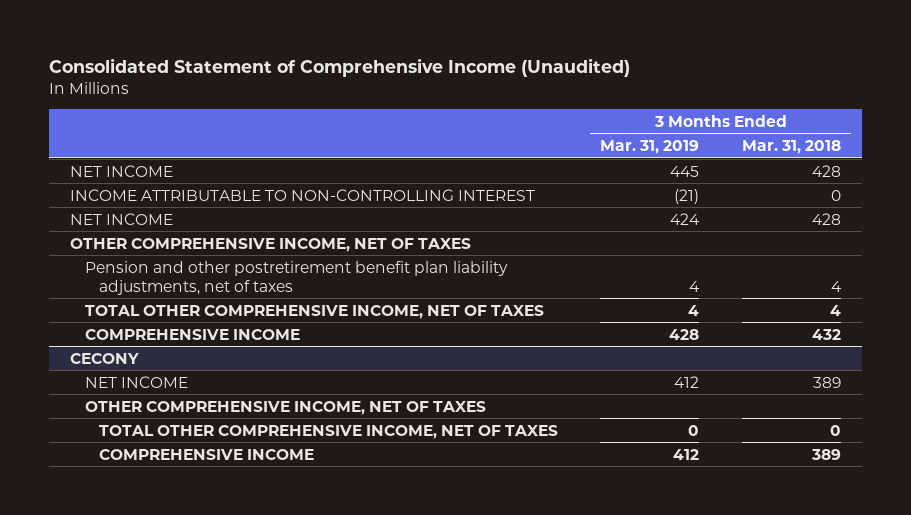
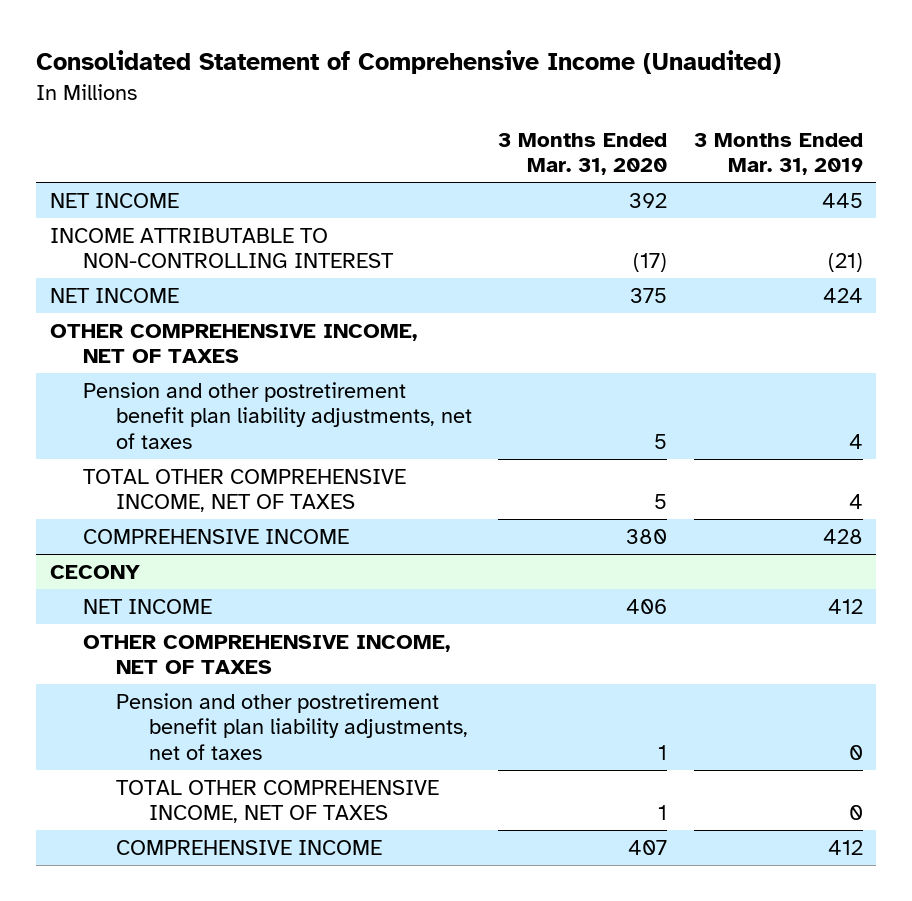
[741,139,841,154] Mar. 31, 2018 -> none
none -> [498,132,668,176] 3 Months Ended Mar. 31, 2020
none -> [115,692,468,760] Pension and other postretirement benefit plan liability adjustments, net of taxes

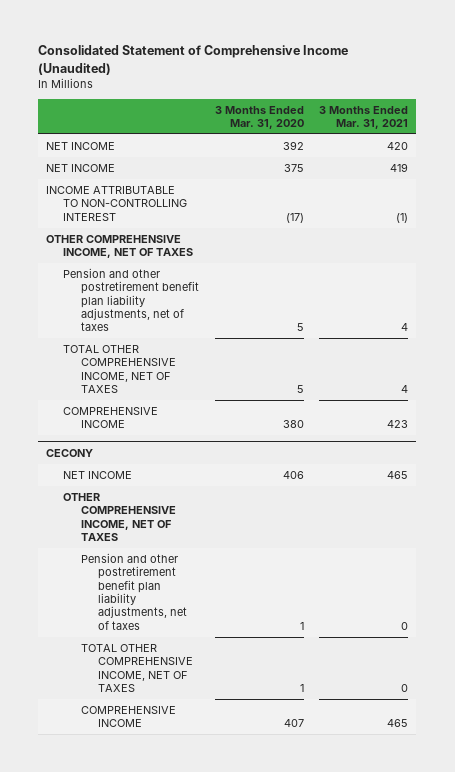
[693,132,863,176] 3 Months Ended Mar. 31, 2019 -> none
none -> [319,105,409,129] 3 Months Ended Mar. 31, 2021
[49,227,394,269] INCOME ATTRIBUTABLE TO NON-CONTROLLING INTEREST -> [46,186,188,221] INCOME ATTRIBUTABLE TO NON-CONTROLLING INTEREST

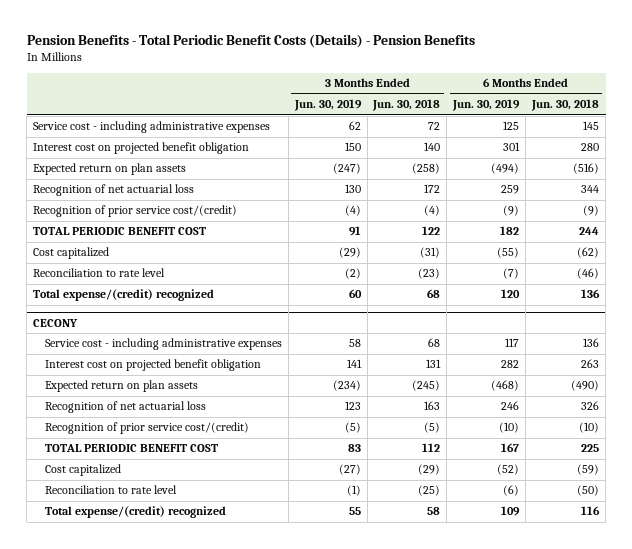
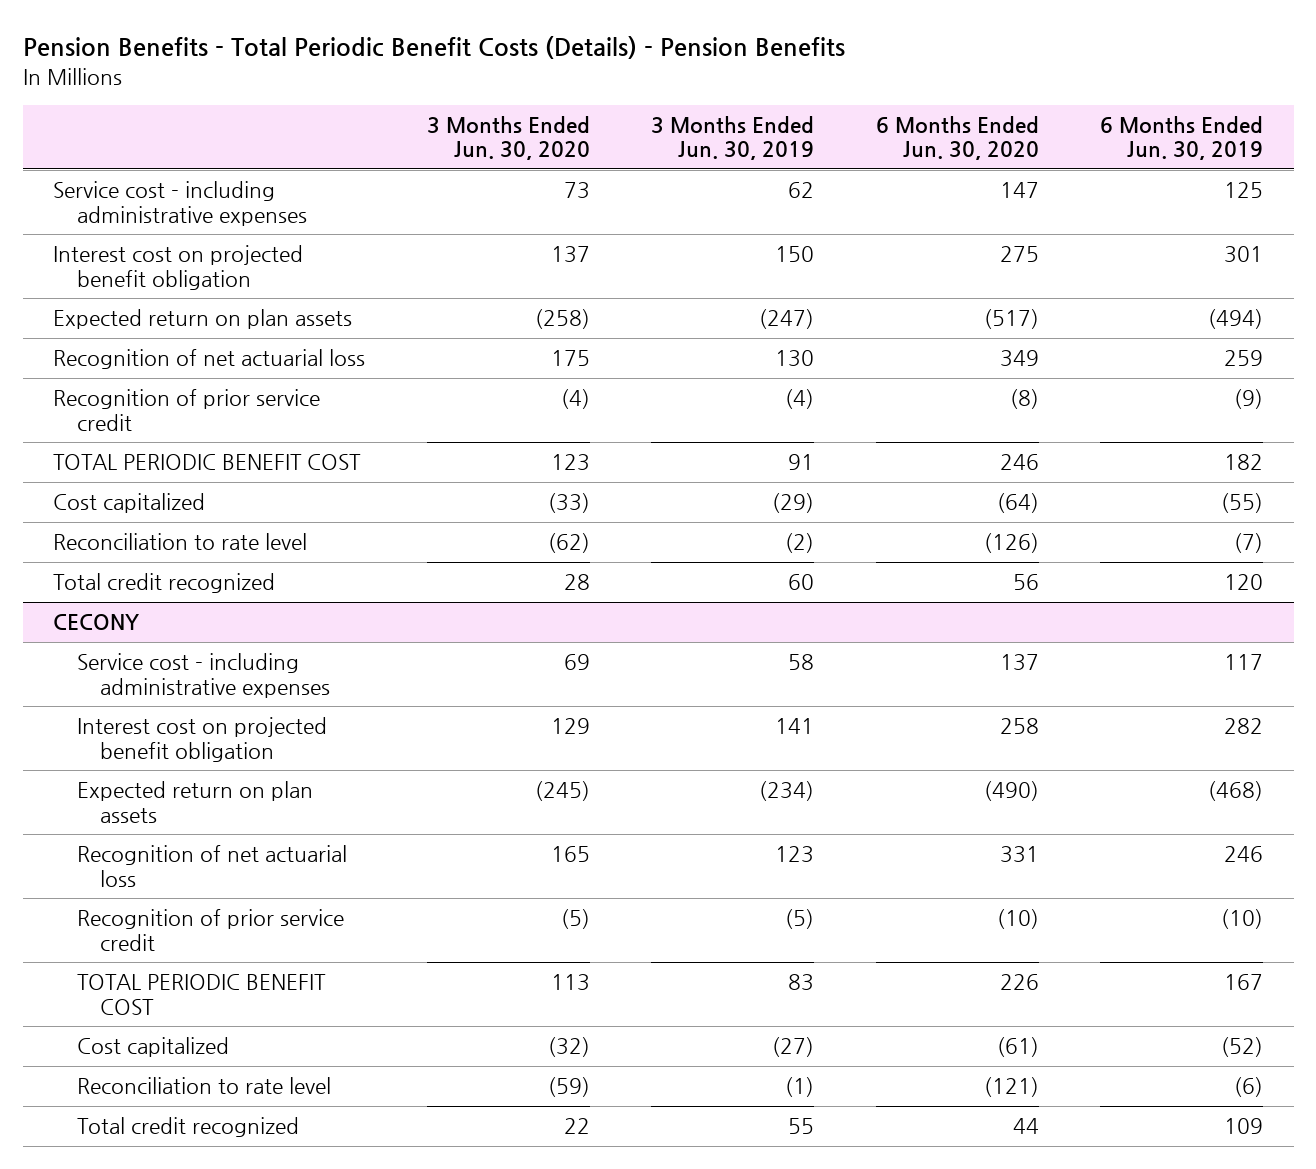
[372,99,441,112] Jun. 30, 2018 -> none
[531,99,600,112] Jun. 30, 2018 -> none
none -> [426,115,590,161] 3 Months Ended Jun. 30, 2020
none -> [875,115,1039,161] 6 Months Ended Jun. 30, 2020
[33,205,238,218] Recognition of prior service cost/(credit) -> [53,389,321,431] Recognition of prior service credit
[33,289,215,302] Total expense/(credit) recognized -> [53,573,276,594] Total credit recognized
[44,422,249,435] Recognition of prior service cost/(credit) -> [76,909,344,951] Recognition of prior service credit
[44,506,226,519] Total expense/(credit) recognized -> [76,1117,299,1138] Total credit recognized

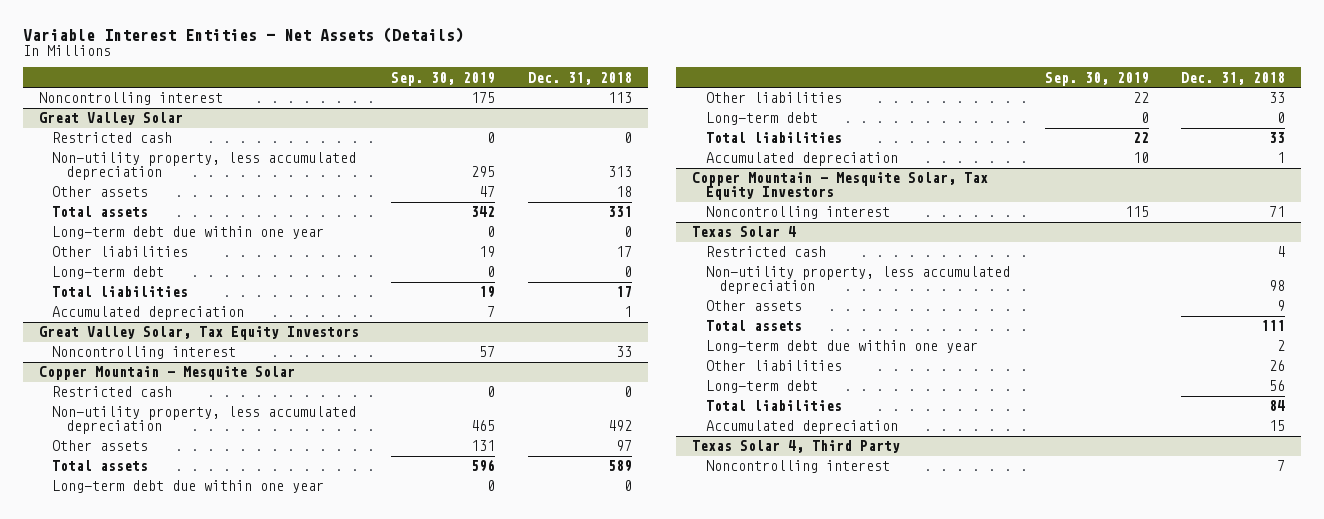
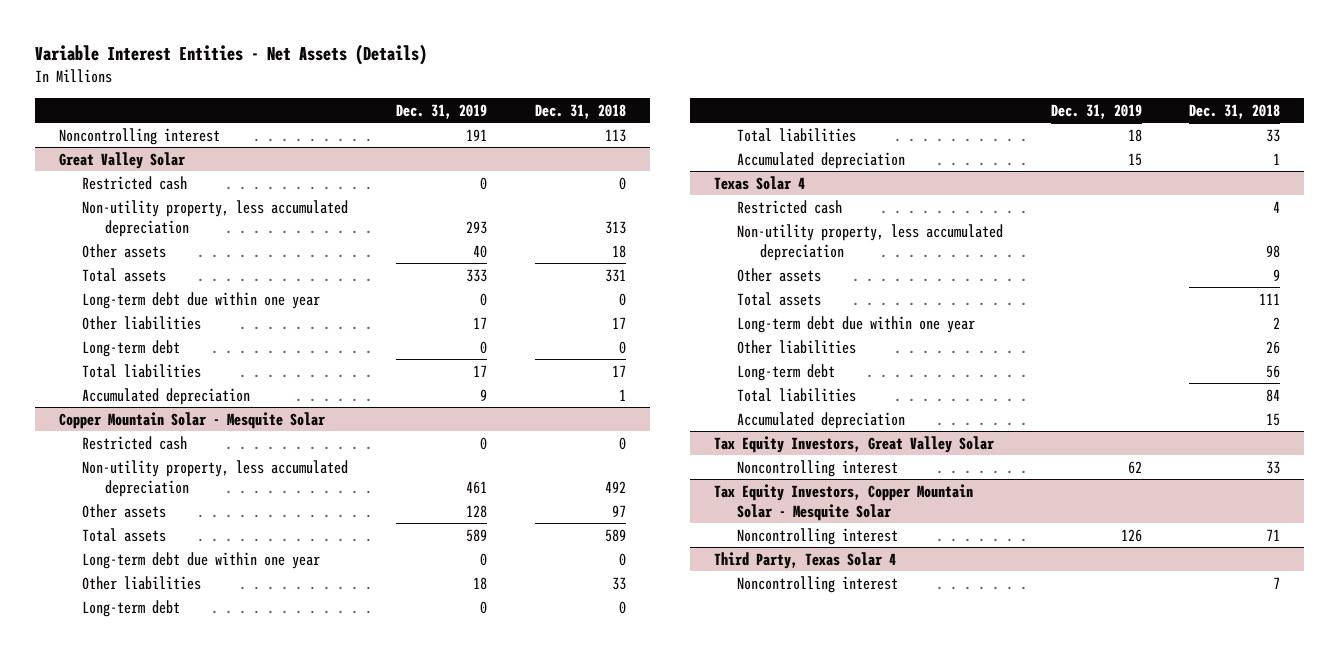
[391,71,496,86] Sep. 30, 2019 -> none
none -> [395,103,487,119] Dec. 31, 2019
[39,326,360,341] Great Valley Solar, Tax Equity Investors -> none
[52,346,237,360] Noncontrolling interest -> none
[39,366,296,381] Copper Mountain - Mesquite Solar -> [58,411,326,429] Copper Mountain Solar - Mesquite Solar
[692,172,989,201] Copper Mountain - Mesquite Solar, Tax Equity Investors -> none
[705,206,890,220] Noncontrolling interest -> none
none -> [713,435,995,453] Tax Equity Investors, Great Valley Solar
none -> [736,459,898,477] Noncontrolling interest
none -> [713,483,973,521] Tax Equity Investors, Copper Mountain Solar - Mesquite Solar
none -> [736,527,898,545] Noncontrolling interest
[692,440,901,454] Texas Solar 4, Third Party -> [713,551,896,569] Third Party, Texas Solar 4

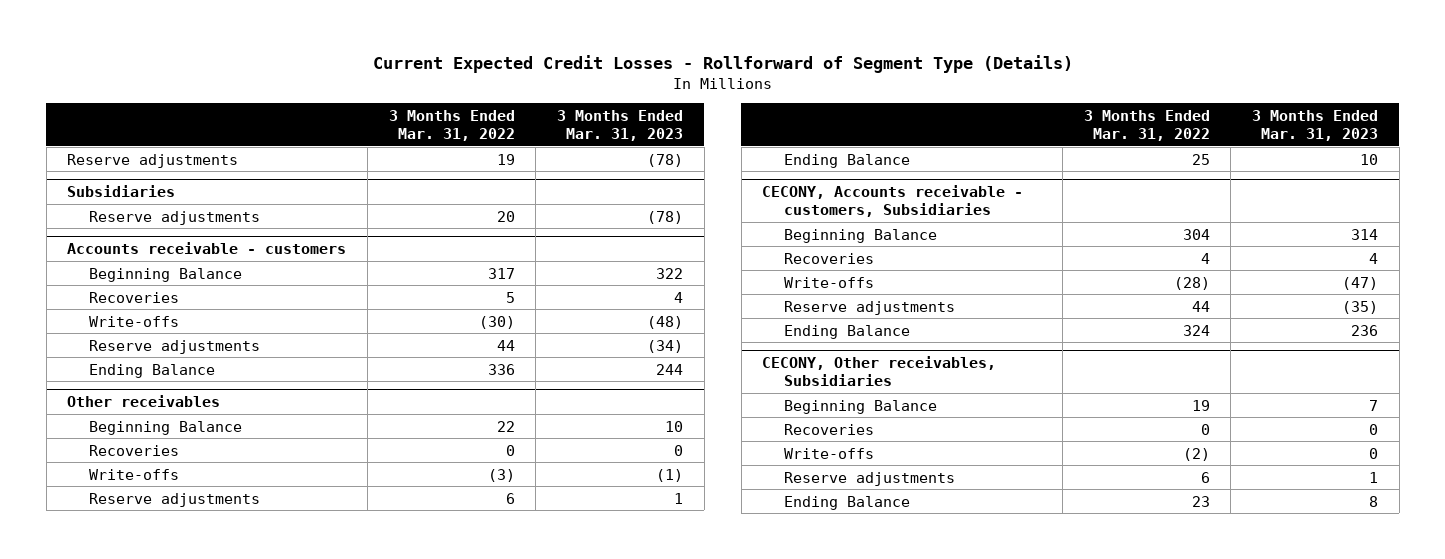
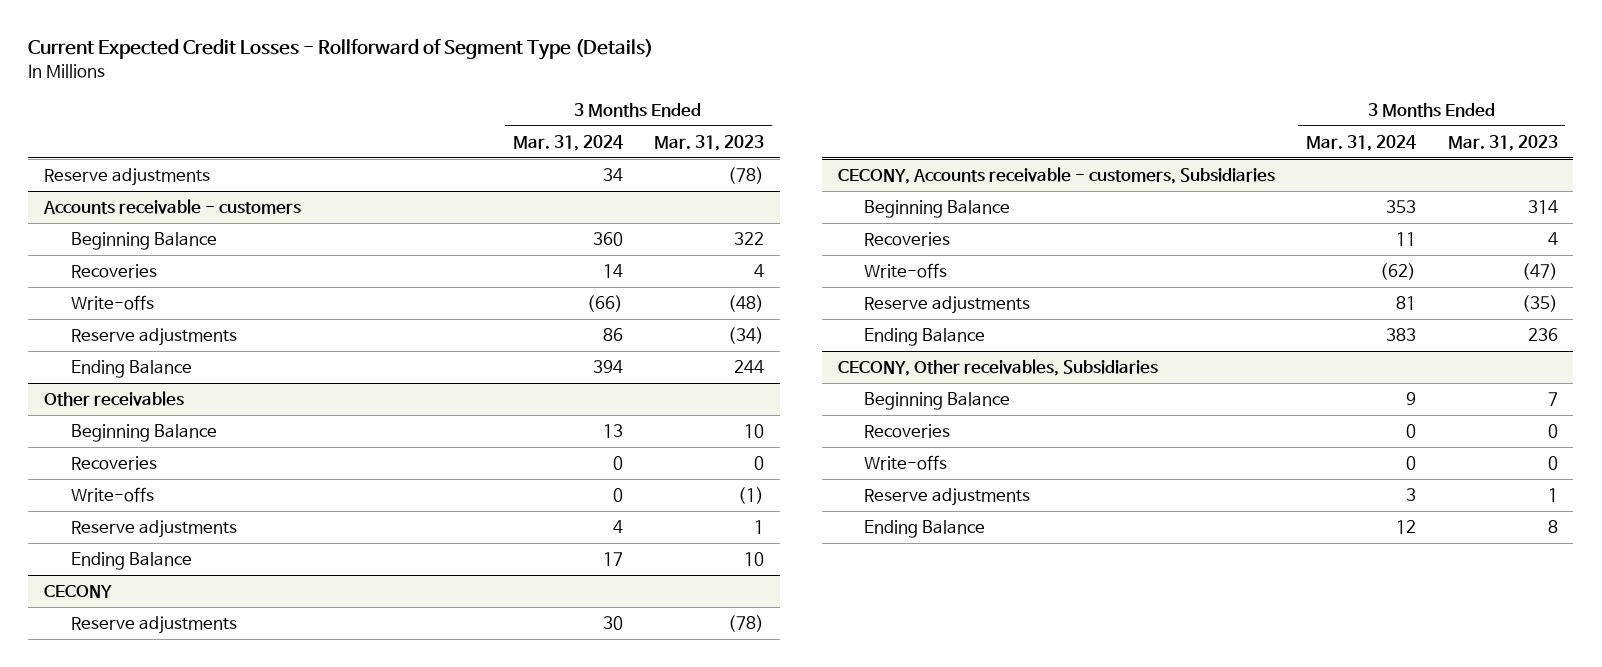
[388,110,515,141] 3 Months Ended Mar. 31, 2022 -> none
none -> [512,134,623,151] Mar. 31, 2024
[67,185,176,198] Subsidiaries -> none
[88,210,260,225] Reserve adjustments -> none
none -> [44,584,113,598] CECONY
none -> [70,615,237,634] Reserve adjustments

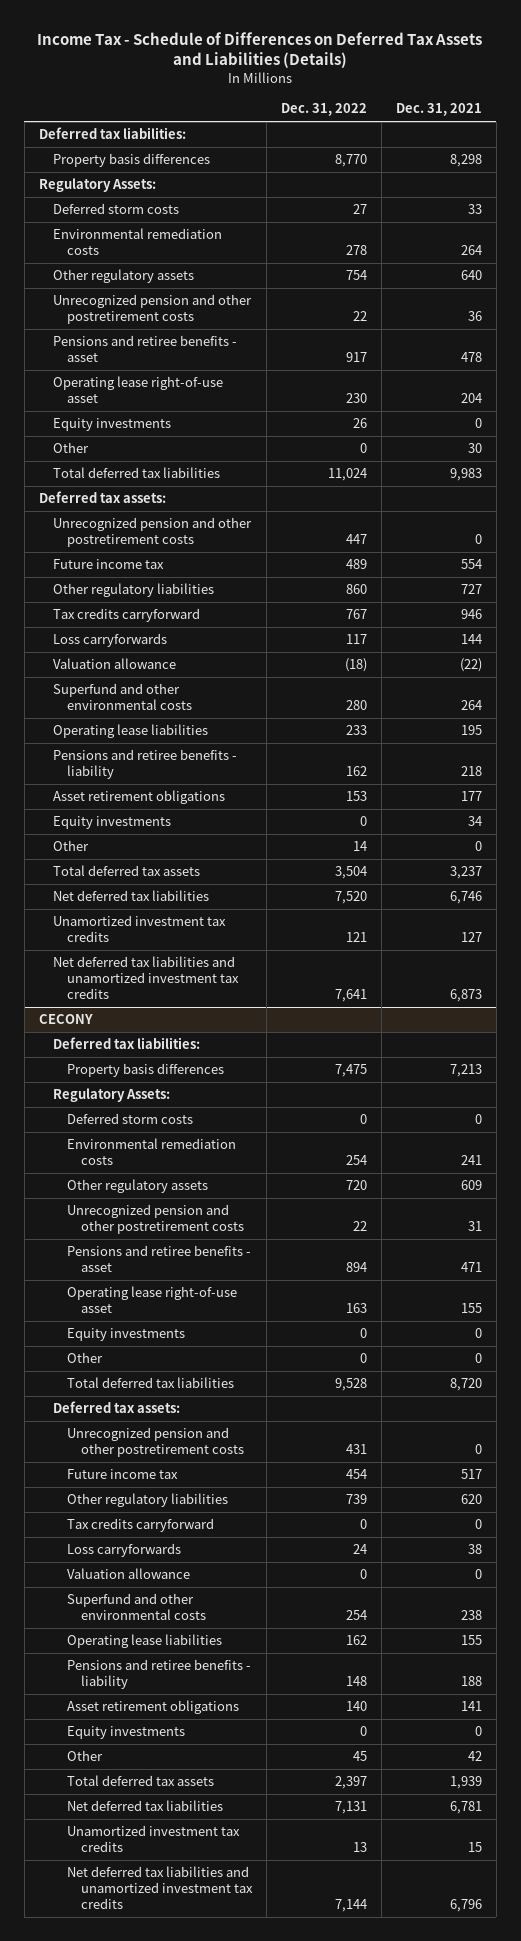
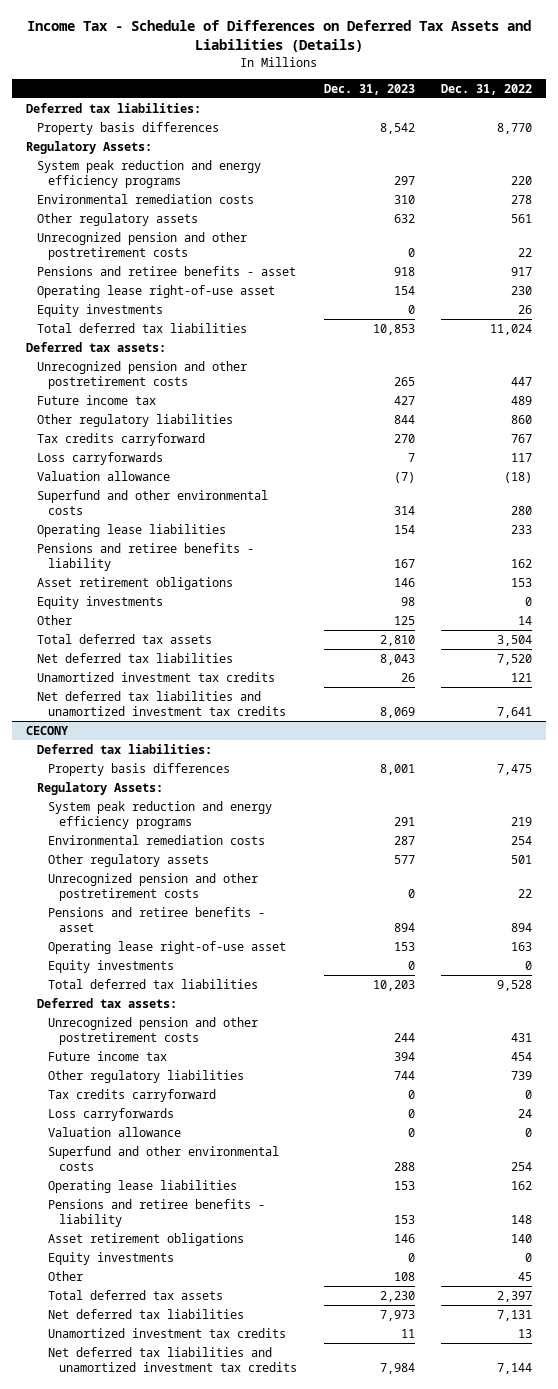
[395,103,482,117] Dec. 31, 2021 -> none
none -> [323,83,415,95] Dec. 31, 2023
[52,203,179,215] Deferred storm costs -> none
none -> [36,159,261,188] System peak reduction and energy efficiency programs
[346,270,368,281] 754 -> [511,213,533,223] 561
[52,442,89,454] Other -> none
[67,1113,194,1125] Deferred storm costs -> none
none -> [48,800,273,829] System peak reduction and energy efficiency programs
[346,1180,368,1191] 720 -> [511,854,533,864] 501
[67,1352,104,1364] Other -> none

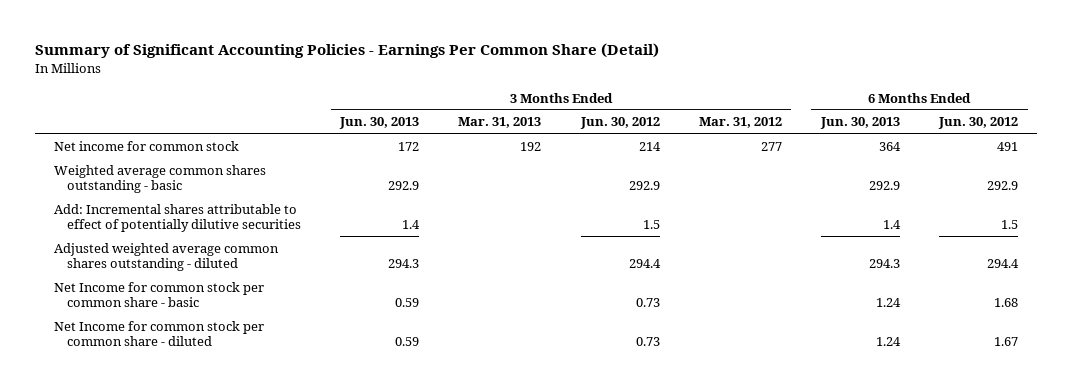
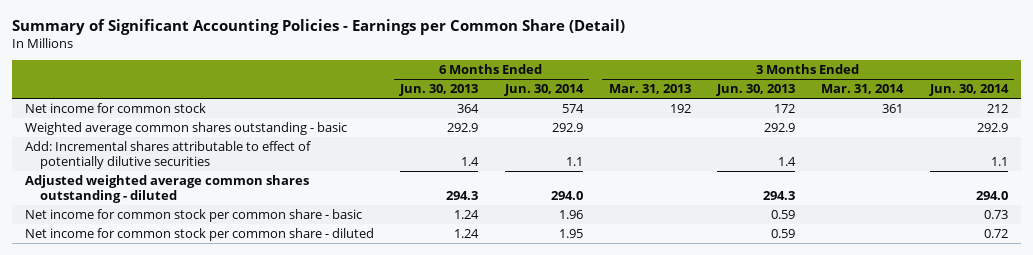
[34,43,659,59] Summary of Significant Accounting Policies - Earnings Per Common Share (Detail) -> [11,19,625,36] Summary of Significant Accounting Policies - Earnings per Common Share (Detail)
[579,117,660,130] Jun. 30, 2012 -> none
[698,117,782,129] Mar. 31, 2012 -> none
[937,117,1018,130] Jun. 30, 2012 -> none
none -> [503,84,584,97] Jun. 30, 2014
none -> [821,84,905,95] Mar. 31, 2014
none -> [928,84,1009,97] Jun. 30, 2014
[54,281,265,308] Net Income for common stock per common share - basic -> [25,208,363,222] Net income for common stock per common share - basic
[54,320,265,347] Net Income for common stock per common share - diluted -> [25,227,375,241] Net income for common stock per common share - diluted

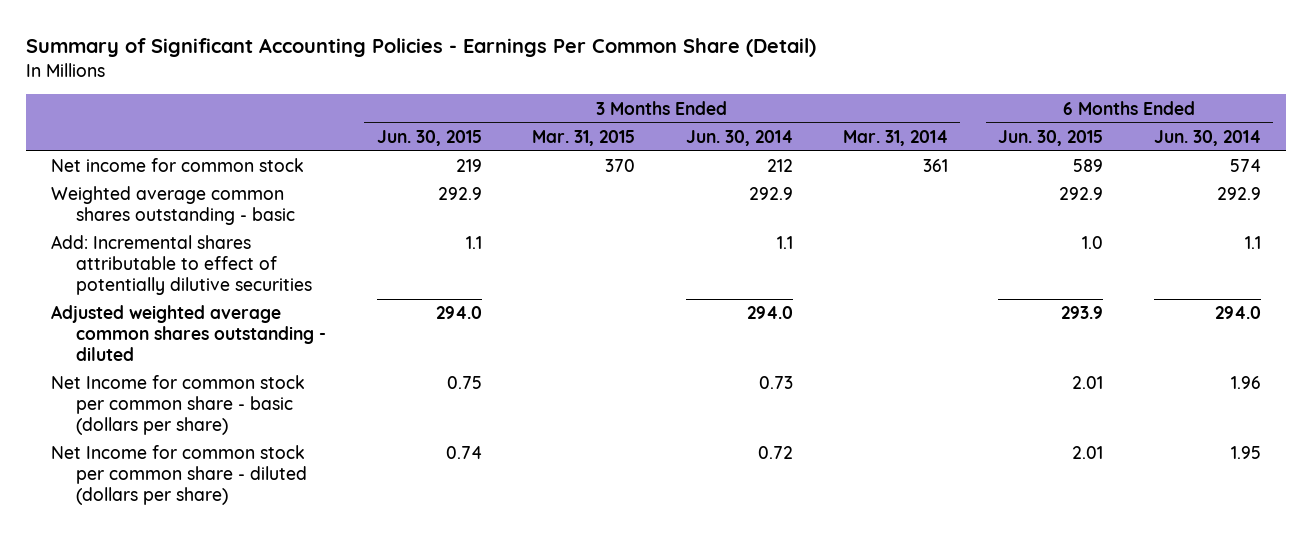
[11,19,625,36] Summary of Significant Accounting Policies - Earnings per Common Share (Detail) -> [25,38,816,58] Summary of Significant Accounting Policies - Earnings Per Common Share (Detail)
[399,84,479,97] Jun. 30, 2013 -> none
[608,84,691,95] Mar. 31, 2013 -> none
[716,84,796,97] Jun. 30, 2013 -> none
none -> [376,129,482,146] Jun. 30, 2015
none -> [532,129,636,146] Mar. 31, 2015
none -> [998,129,1104,146] Jun. 30, 2015
[25,208,363,222] Net income for common stock per common share - basic -> [51,375,306,436] Net Income for common stock per common share - basic (dollars per share)
[25,227,375,241] Net income for common stock per common share - diluted -> [51,445,308,506] Net Income for common stock per common share - diluted (dollars per share)

